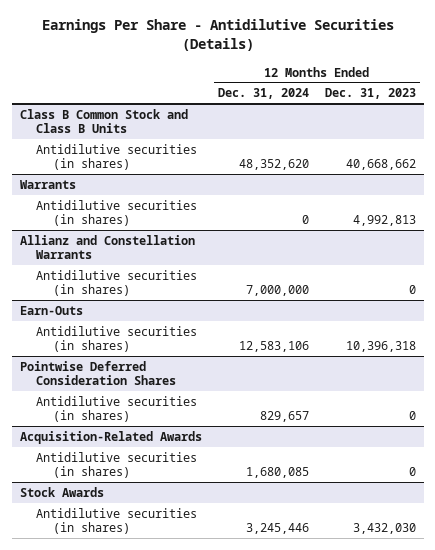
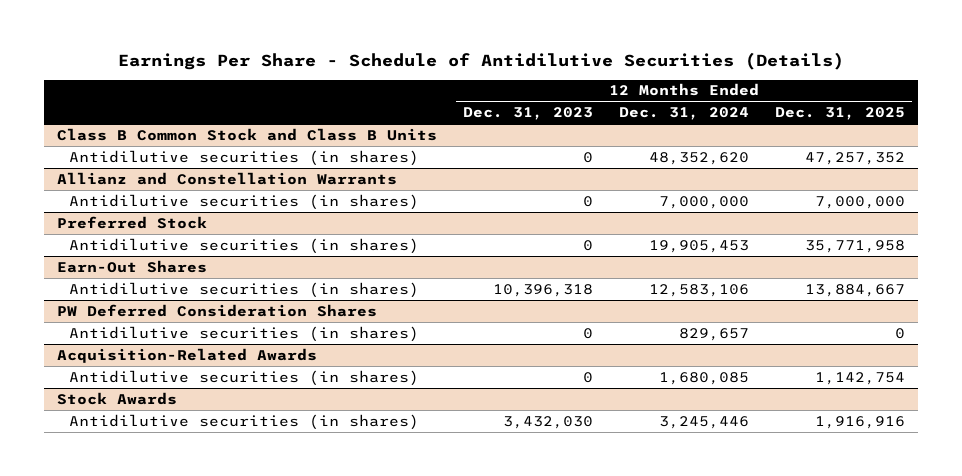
[41,19,394,52] Earnings Per Share - Antidilutive Securities (Details) -> [117,51,844,70] Earnings Per Share - Schedule of Antidilutive Securities (Details)
none -> [775,107,906,121] Dec. 31, 2025
[19,179,76,189] Warrants -> none
[36,199,198,226] Antidilutive securities (in shares) -> none
[345,158,416,170] 40,668,662 -> [582,151,593,163] 0
none -> [56,215,207,229] Preferred Stock
none -> [69,237,420,254] Antidilutive securities (in shares)
[19,305,83,315] Earn-Outs -> [56,259,207,273] Earn-Out Shares
[19,360,177,385] Pointwise Deferred Consideration Shares -> [56,303,377,317] PW Deferred Consideration Shares

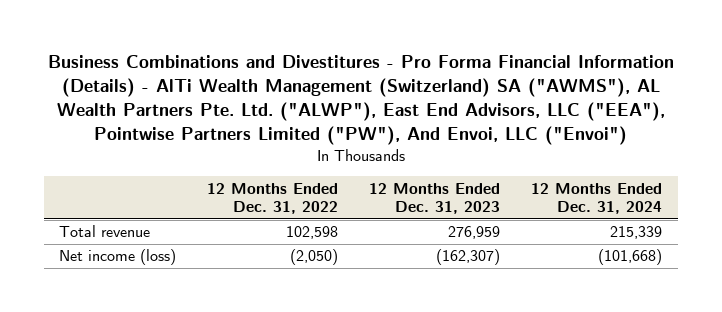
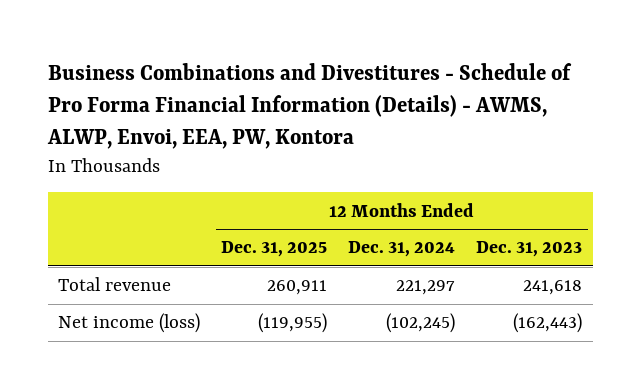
[47,54,674,145] Business Combinations and Divestitures - Pro Forma Financial Information (Details) - AlTi Wealth Management (Switzerland) SA ("AWMS"), AL Wealth Partners Pte. Ltd. ("ALWP"), East End Advisors, LLC ("EEA"), Pointwise Partners Limited ("PW"), And Envoi, LLC ("Envoi") -> [46,62,572,149] Business Combinations and Divestitures - Schedule of Pro Forma Financial Information (Details) - AWMS, ALWP, Envoi, EEA, PW, Kontora
[207,182,339,215] 12 Months Ended Dec. 31, 2022 -> none
none -> [221,241,328,258] Dec. 31, 2025
[448,226,501,240] 276,959 -> [523,280,583,296] 241,618
[610,226,663,240] 215,339 -> [396,280,456,296] 221,297
[436,249,501,266] (162,307) -> [513,313,583,334] (162,443)
[598,249,663,266] (101,668) -> [386,313,456,334] (102,245)

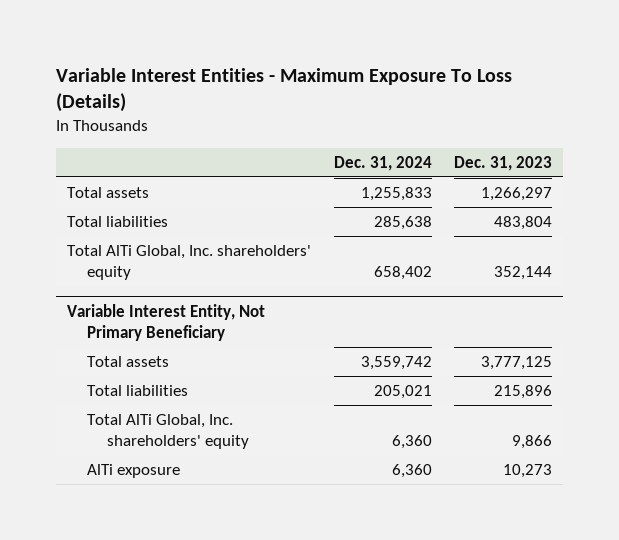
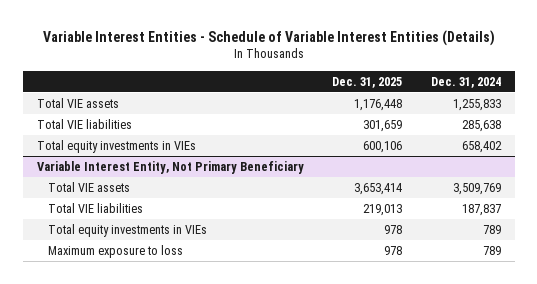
[56,68,513,113] Variable Interest Entities - Maximum Exposure To Loss (Details) -> [42,29,495,46] Variable Interest Entities - Schedule of Variable Interest Entities (Details)
[453,155,552,171] Dec. 31, 2023 -> none
none -> [332,76,403,88] Dec. 31, 2025
[67,186,150,198] Total assets -> [36,97,119,108] Total VIE assets
[67,215,169,227] Total liabilities -> [36,118,132,129] Total VIE liabilities
[67,244,312,281] Total AlTi Global, Inc. shareholders' equity -> [36,139,196,153] Total equity investments in VIEs
[87,355,170,367] Total assets -> [48,181,131,192] Total VIE assets
[360,355,432,370] 3,559,742 -> [452,182,501,195] 3,509,769
[87,384,189,396] Total liabilities -> [48,202,144,213] Total VIE liabilities
[373,384,432,399] 205,021 -> [461,203,501,216] 187,837
[87,413,250,450] Total AlTi Global, Inc. shareholders' equity -> [48,223,208,237] Total equity investments in VIEs
[391,435,432,450] 6,360 -> [482,224,501,234] 789
[87,463,181,478] AlTi exposure -> [48,244,184,258] Maximum exposure to loss
[391,463,432,478] 6,360 -> [482,245,501,255] 789

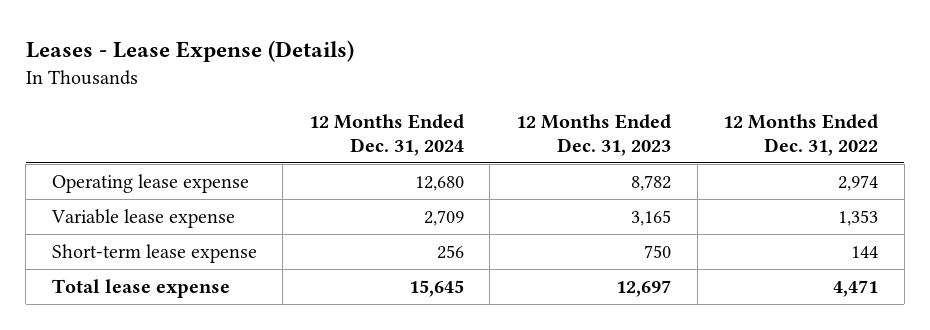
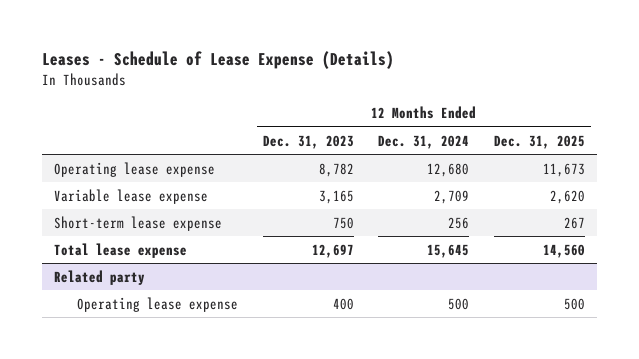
[25,39,354,62] Leases - Lease Expense (Details) -> [41,50,394,69] Leases - Schedule of Lease Expense (Details)
[723,114,879,156] 12 Months Ended Dec. 31, 2022 -> none
none -> [494,134,586,149] Dec. 31, 2025
none -> [54,269,146,285] Related party
none -> [77,296,239,312] Operating lease expense

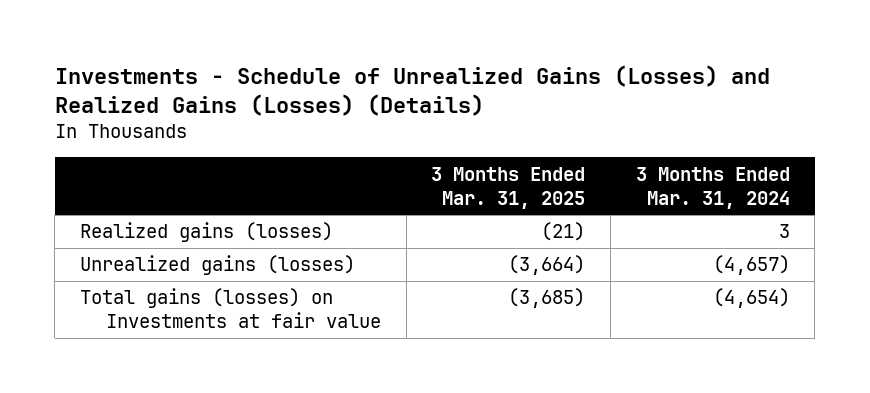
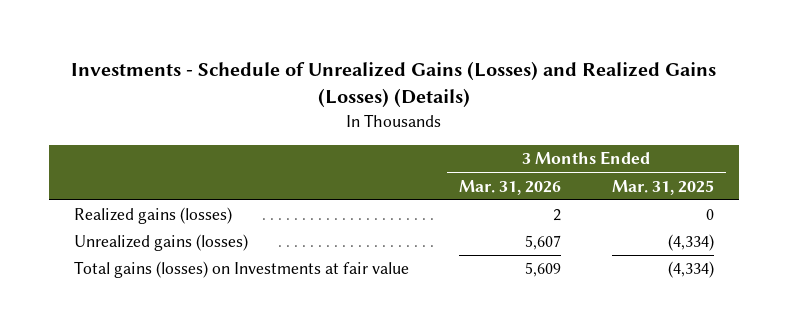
[635,166,790,209] 3 Months Ended Mar. 31, 2024 -> none
none -> [459,179,562,195] Mar. 31, 2026
[541,222,586,242] (21) -> [705,209,714,221] 0
[508,255,586,276] (3,664) -> [667,234,714,252] (4,334)
[508,288,586,309] (3,685) -> [667,261,714,279] (4,334)

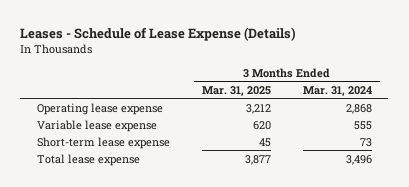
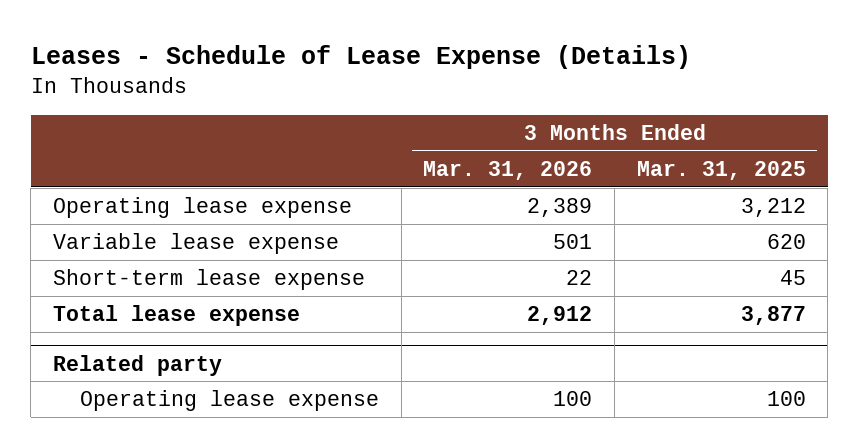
[303,85,373,96] Mar. 31, 2024 -> none
none -> [423,160,593,180] Mar. 31, 2026
none -> [52,354,222,376] Related party
none -> [80,390,380,412] Operating lease expense

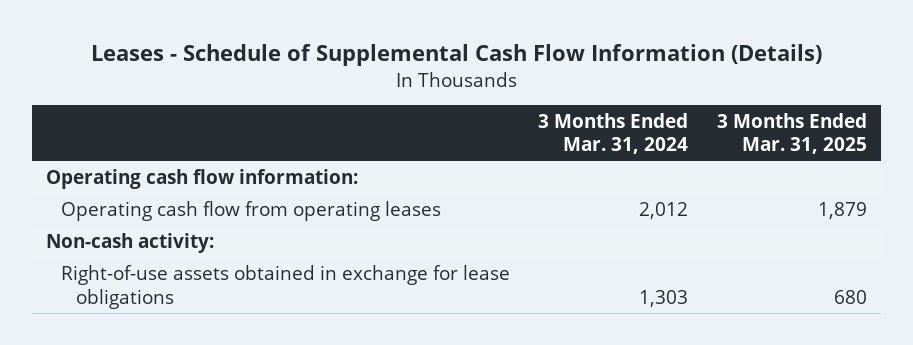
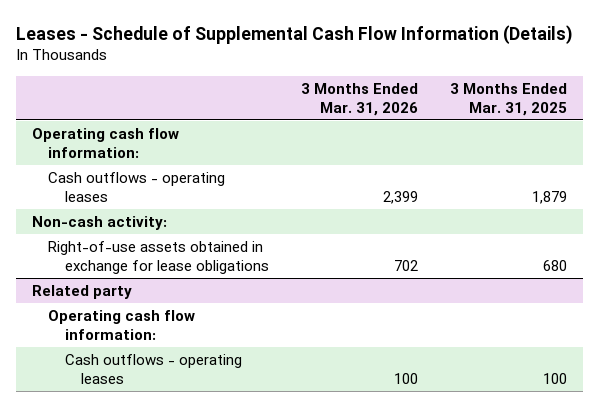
[538,112,689,155] 3 Months Ended Mar. 31, 2024 -> none
none -> [300,82,418,116] 3 Months Ended Mar. 31, 2026
[61,201,442,222] Operating cash flow from operating leases -> [48,172,226,203] Cash outflows - operating leases
none -> [32,285,133,300] Related party
none -> [48,310,196,341] Operating cash flow information:
none -> [64,354,242,385] Cash outflows - operating leases

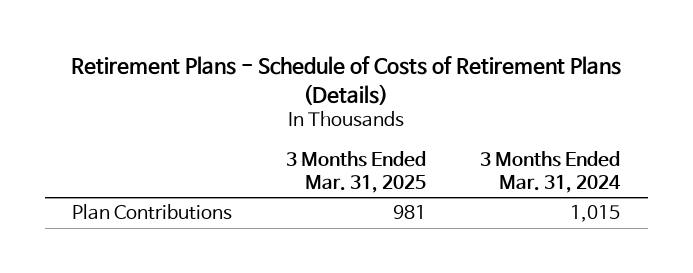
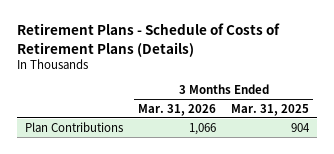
[480,151,622,193] 3 Months Ended Mar. 31, 2024 -> none
none -> [138,103,217,116] Mar. 31, 2026
[393,205,427,220] 981 -> [291,123,311,133] 904

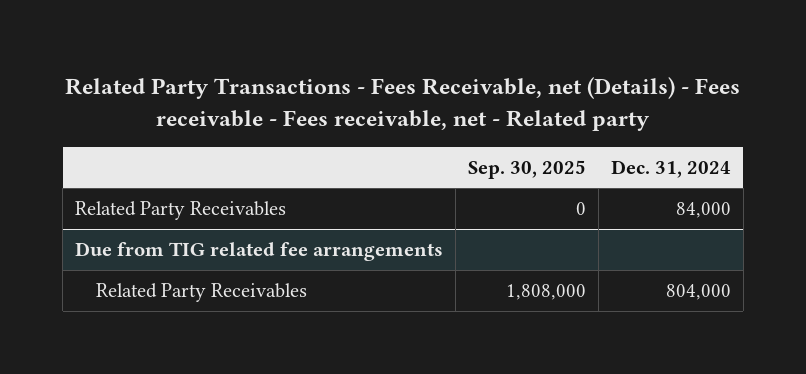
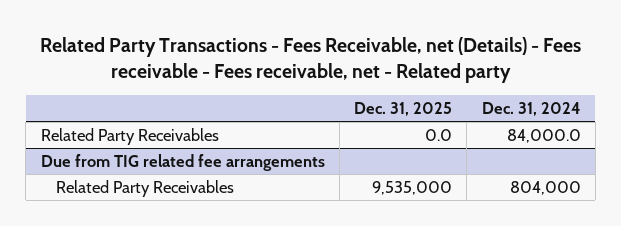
[467,159,586,179] Sep. 30, 2025 -> none
none -> [354,101,453,116] Dec. 31, 2025
[675,201,731,218] 84,000 -> [506,129,581,144] 84,000.0

